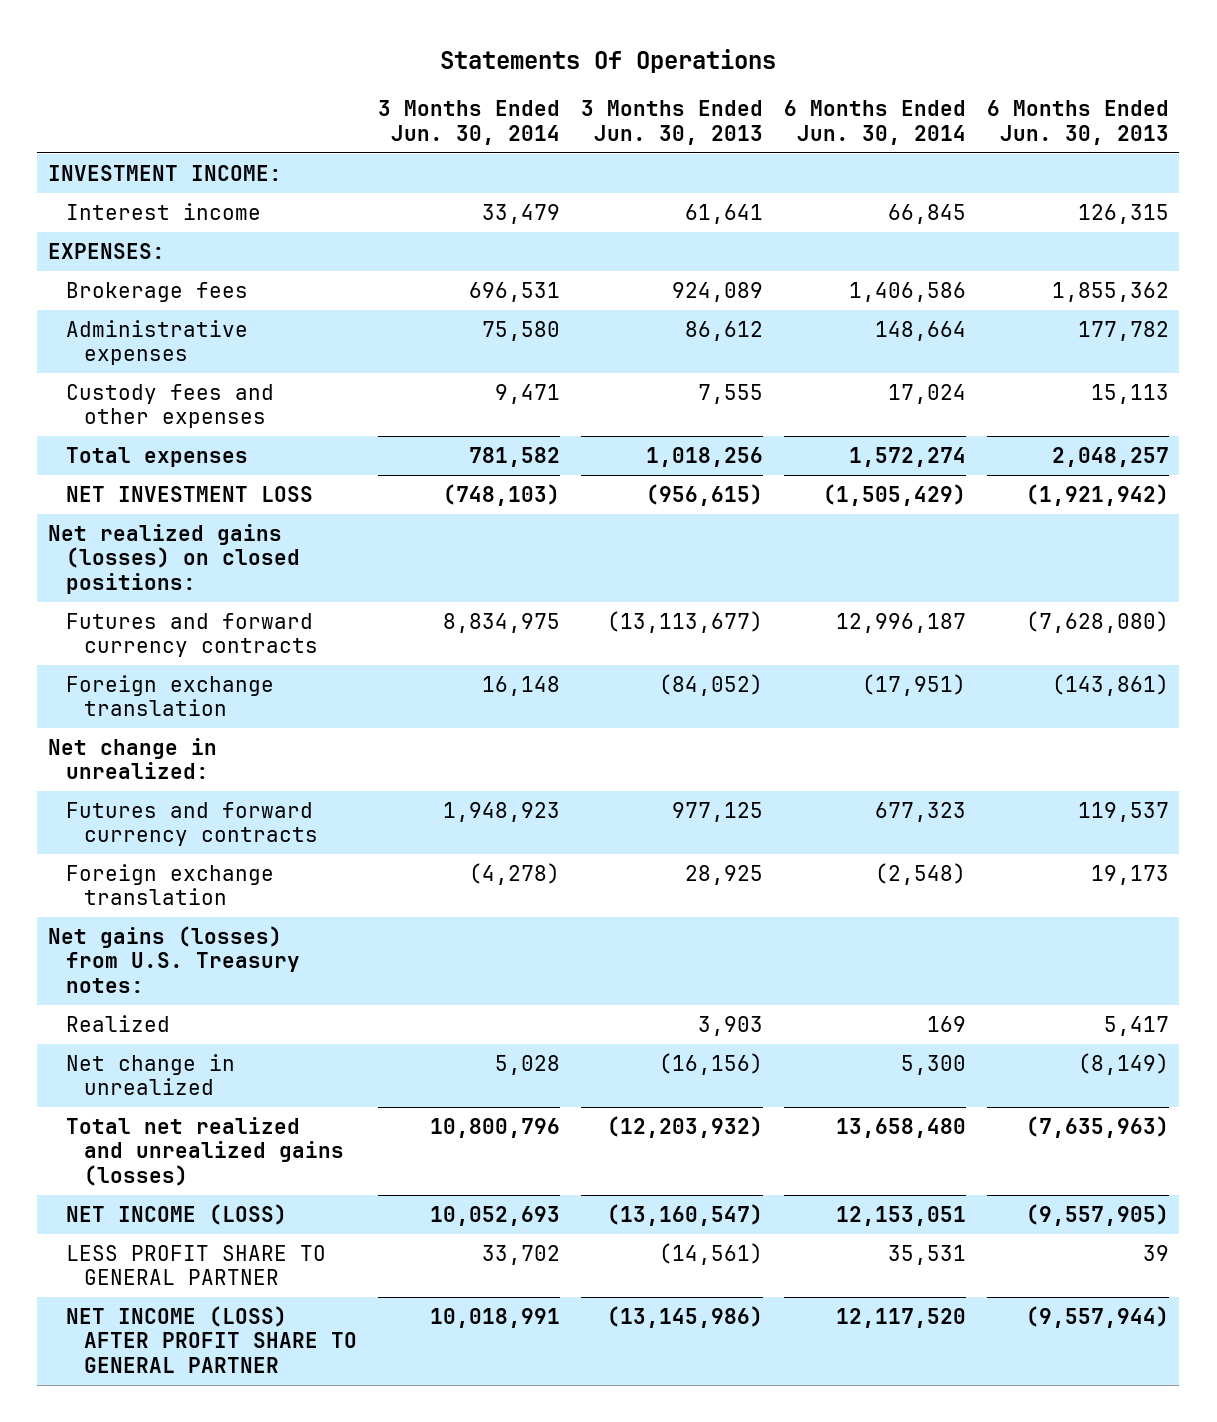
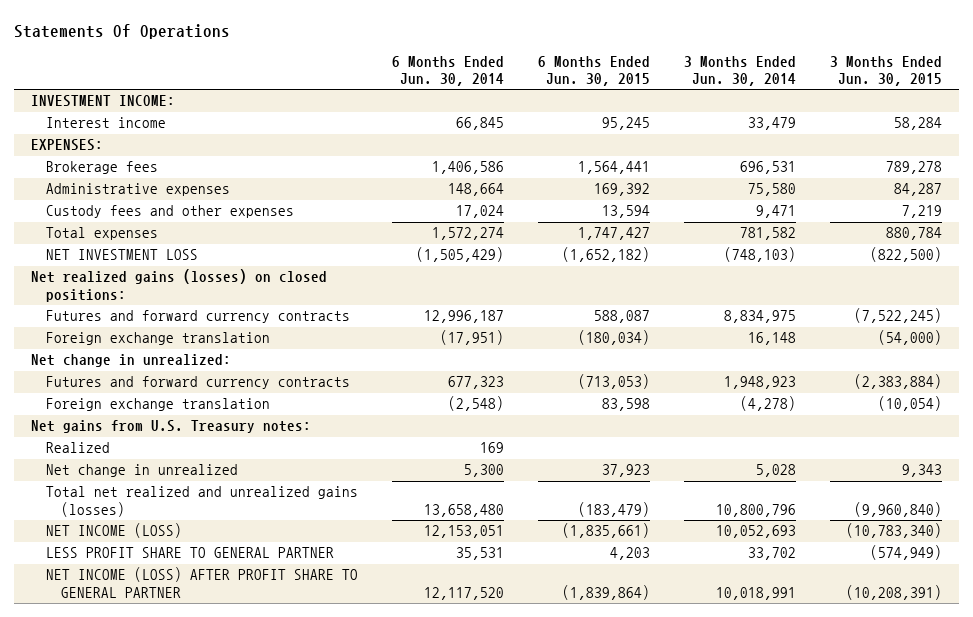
[581,100,764,145] 3 Months Ended Jun. 30, 2013 -> none
[986,100,1169,145] 6 Months Ended Jun. 30, 2013 -> none
none -> [538,55,651,87] 6 Months Ended Jun. 30, 2015
none -> [830,55,943,87] 3 Months Ended Jun. 30, 2015
[47,925,301,993] Net gains (losses) from U.S. Treasury notes: -> [30,420,311,434] Net gains from U.S. Treasury notes:

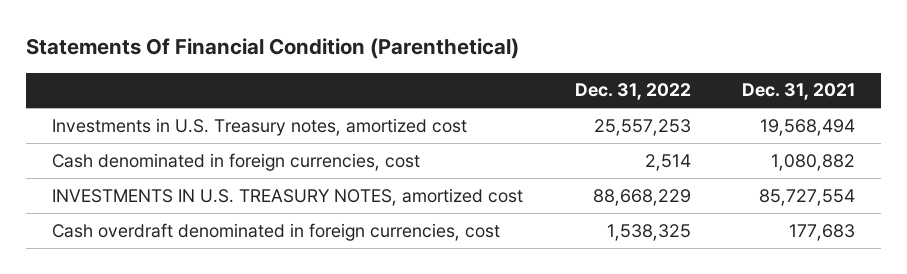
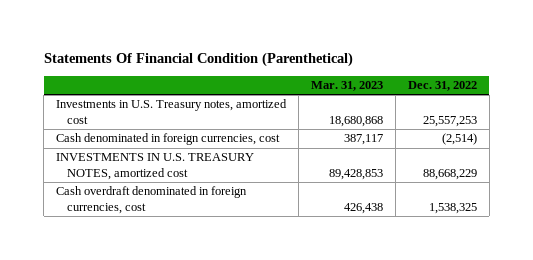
[742,83,856,101] Dec. 31, 2021 -> none
none -> [311,81,384,92] Mar. 31, 2023
[644,153,691,171] 2,514 -> [441,133,477,146] (2,514)

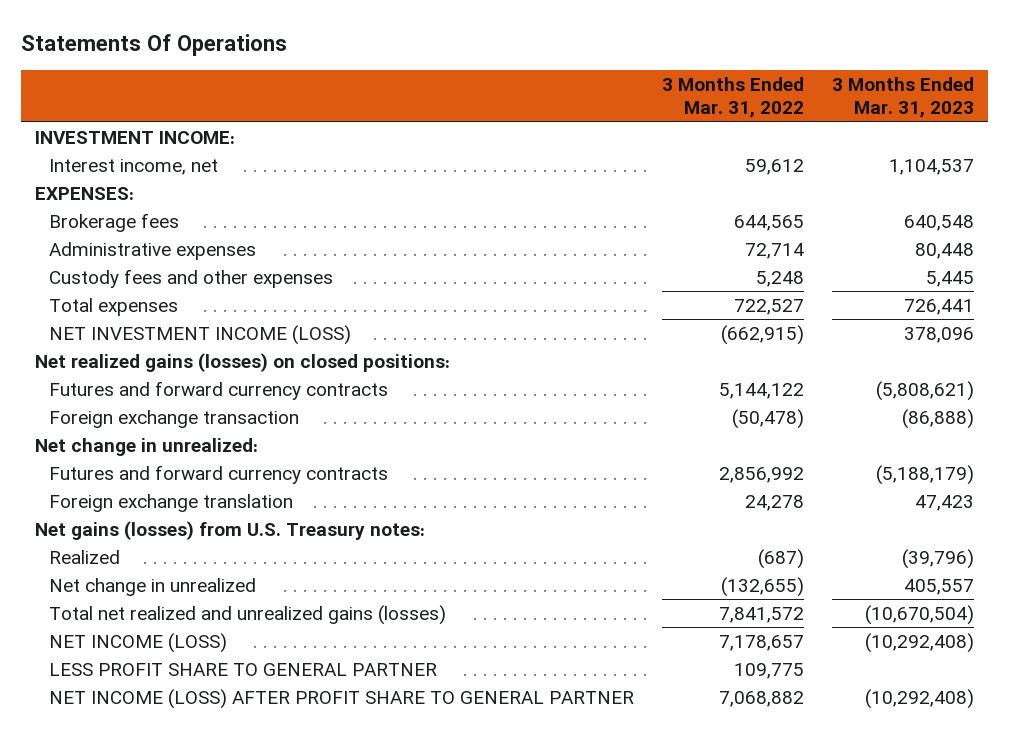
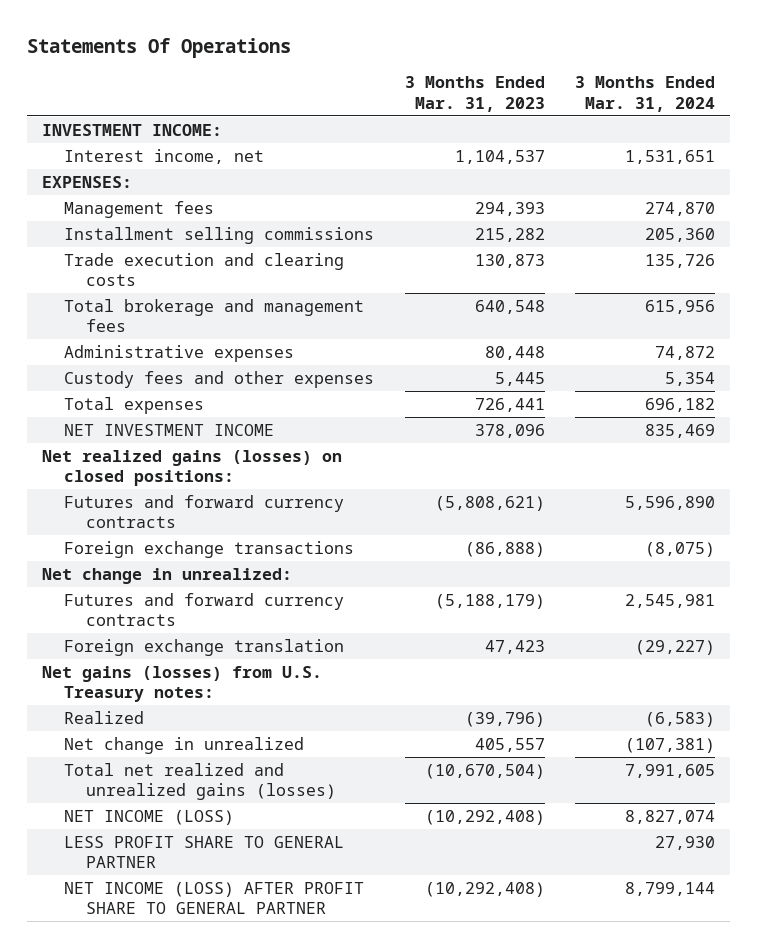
[662,77,805,119] 3 Months Ended Mar. 31, 2022 -> none
none -> [574,76,715,112] 3 Months Ended Mar. 31, 2024
none -> [64,200,215,218] Management fees
none -> [64,226,375,244] Installment selling commissions
none -> [64,252,345,287] Trade execution and clearing costs
[49,213,180,233] Brokerage fees -> [64,298,365,333] Total brokerage and management fees
[49,325,352,346] NET INVESTMENT INCOME (LOSS) -> [64,423,275,436] NET INVESTMENT INCOME
[49,410,300,429] Foreign exchange transaction -> [64,540,355,558] Foreign exchange transactions

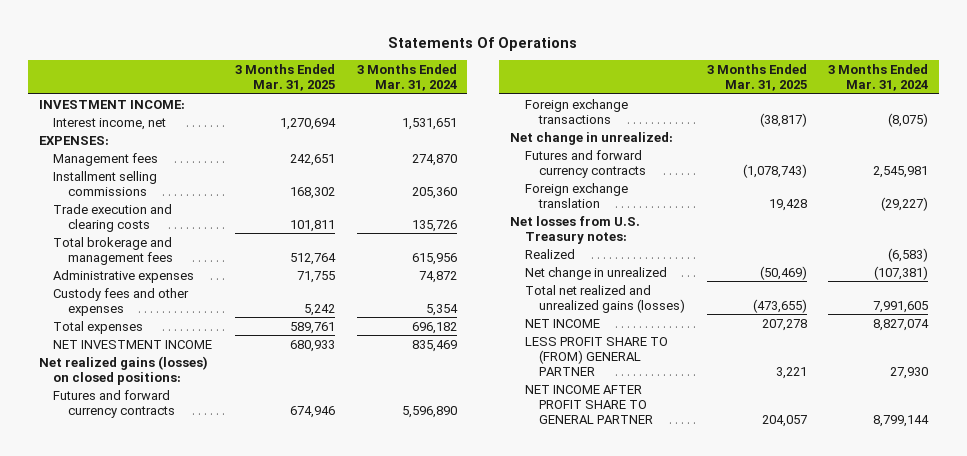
[404,76,545,112] 3 Months Ended Mar. 31, 2023 -> none
none -> [235,64,336,92] 3 Months Ended Mar. 31, 2025
[42,665,323,703] Net gains (losses) from U.S. Treasury notes: -> [510,215,641,244] Net losses from U.S. Treasury notes:
[64,809,235,825] NET INCOME (LOSS) -> [524,318,600,328] NET INCOME
[64,835,345,869] LESS PROFIT SHARE TO GENERAL PARTNER -> [524,336,668,376] LESS PROFIT SHARE TO (FROM) GENERAL PARTNER
[64,881,365,915] NET INCOME (LOSS) AFTER PROFIT SHARE TO GENERAL PARTNER -> [524,384,654,424] NET INCOME AFTER PROFIT SHARE TO GENERAL PARTNER

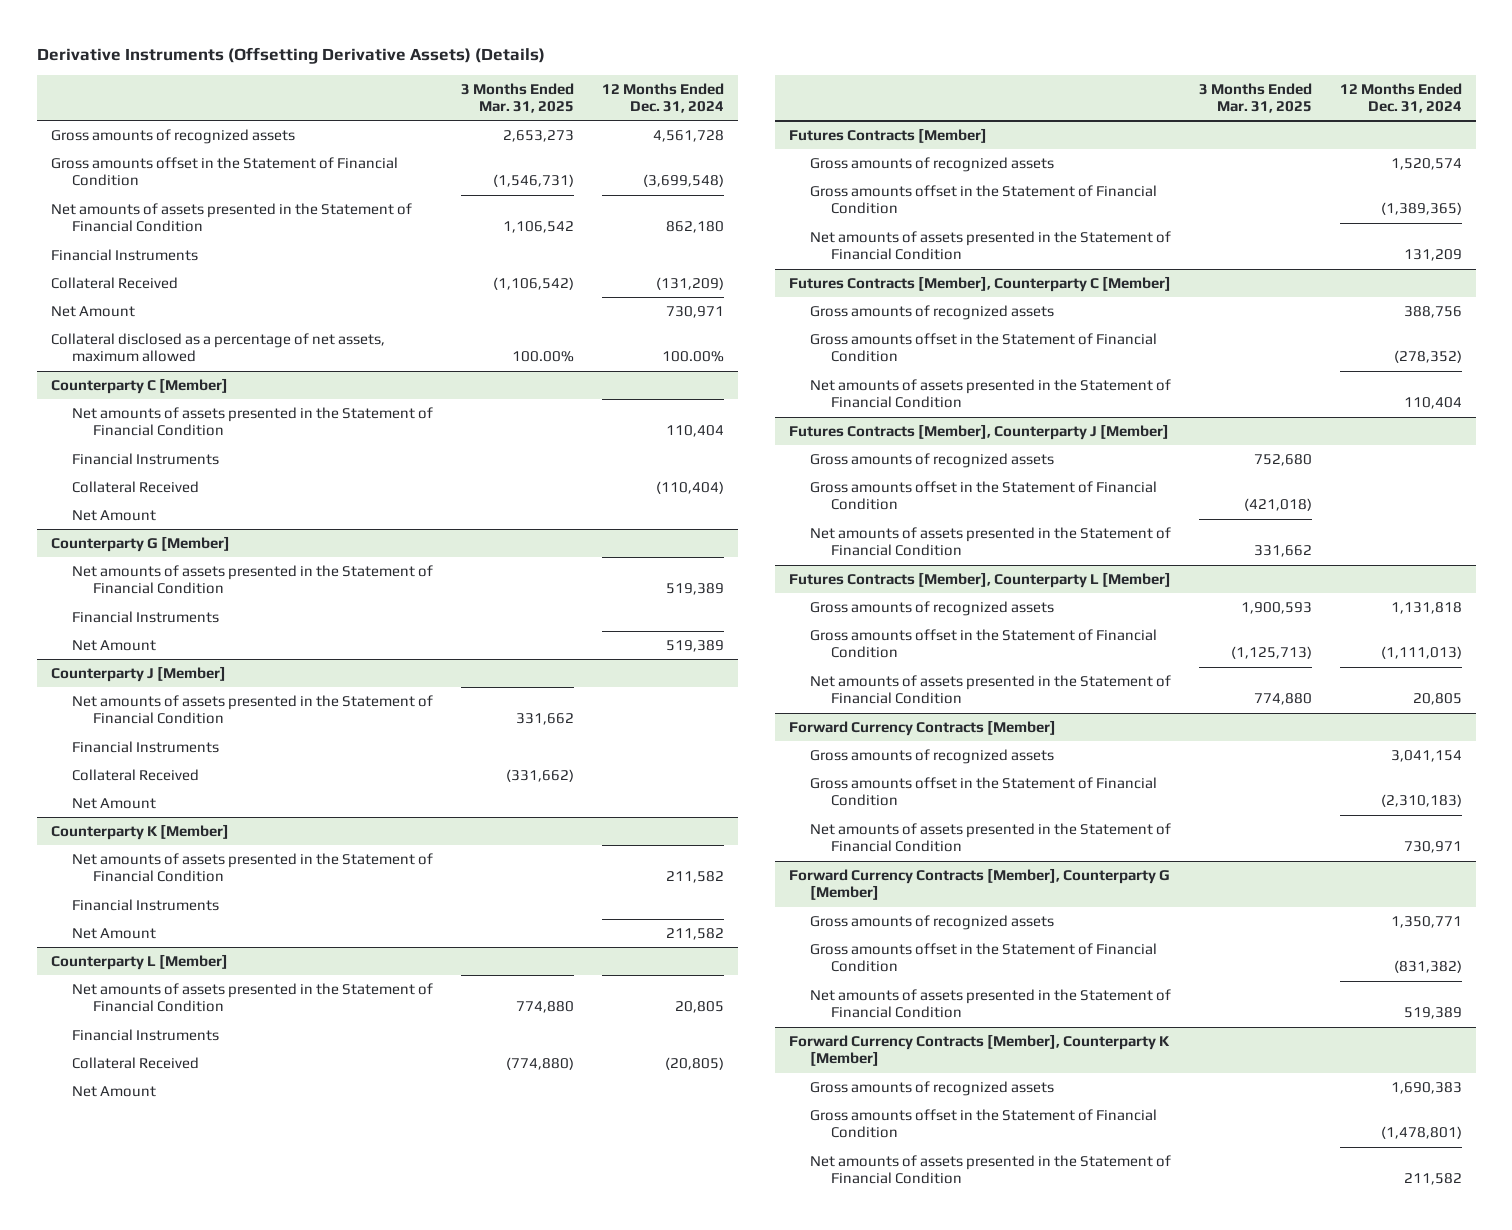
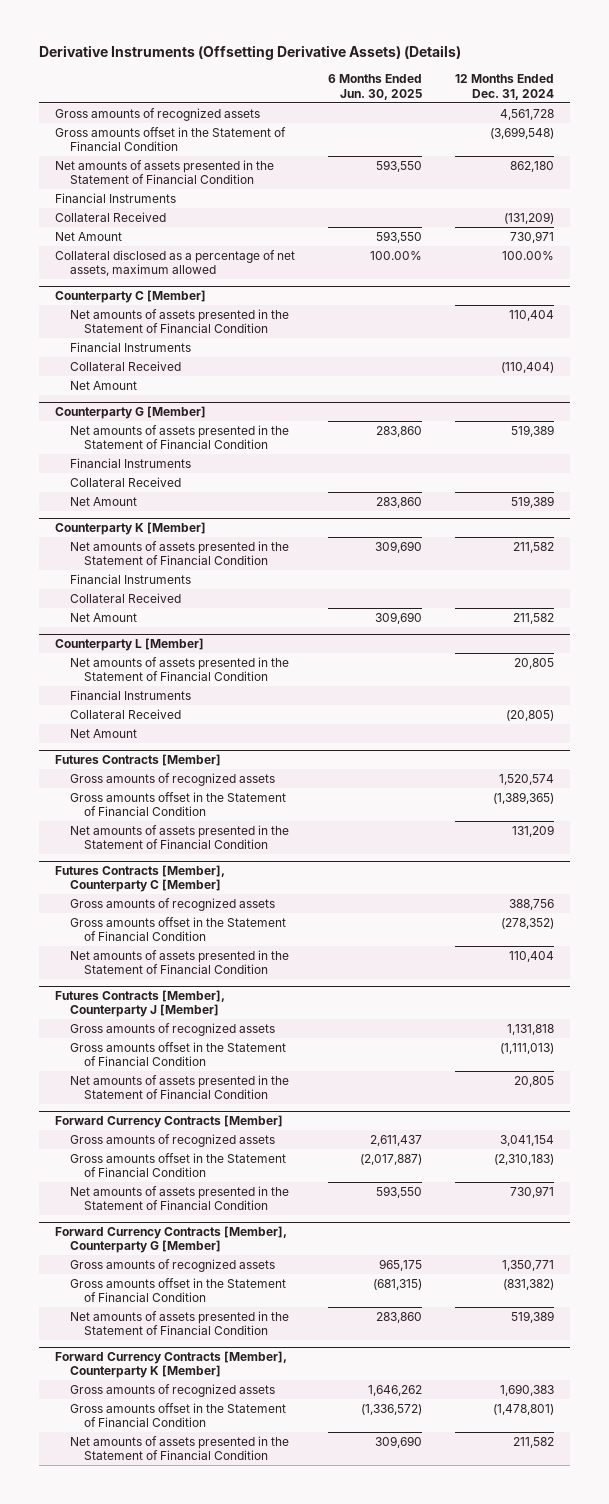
[460,82,574,113] 3 Months Ended Mar. 31, 2025 -> none
none -> [328,74,423,100] 6 Months Ended Jun. 30, 2025
[50,666,226,683] Counterparty J [Member] -> none
[71,695,433,725] Net amounts of assets presented in the Statement of Financial Condition -> none
[71,741,219,754] Financial Instruments -> none
[71,798,156,810] Net Amount -> none
[71,640,156,652] Net Amount -> [69,496,137,506] Net Amount
none -> [69,592,181,603] Collateral Received
[809,453,1054,469] Gross amounts of recognized assets -> none
[809,481,1157,511] Gross amounts offset in the Statement of Financial Condition -> none
[809,527,1171,557] Net amounts of assets presented in the Statement of Financial Condition -> none
[788,572,1171,589] Futures Contracts [Member], Counterparty L [Member] -> none

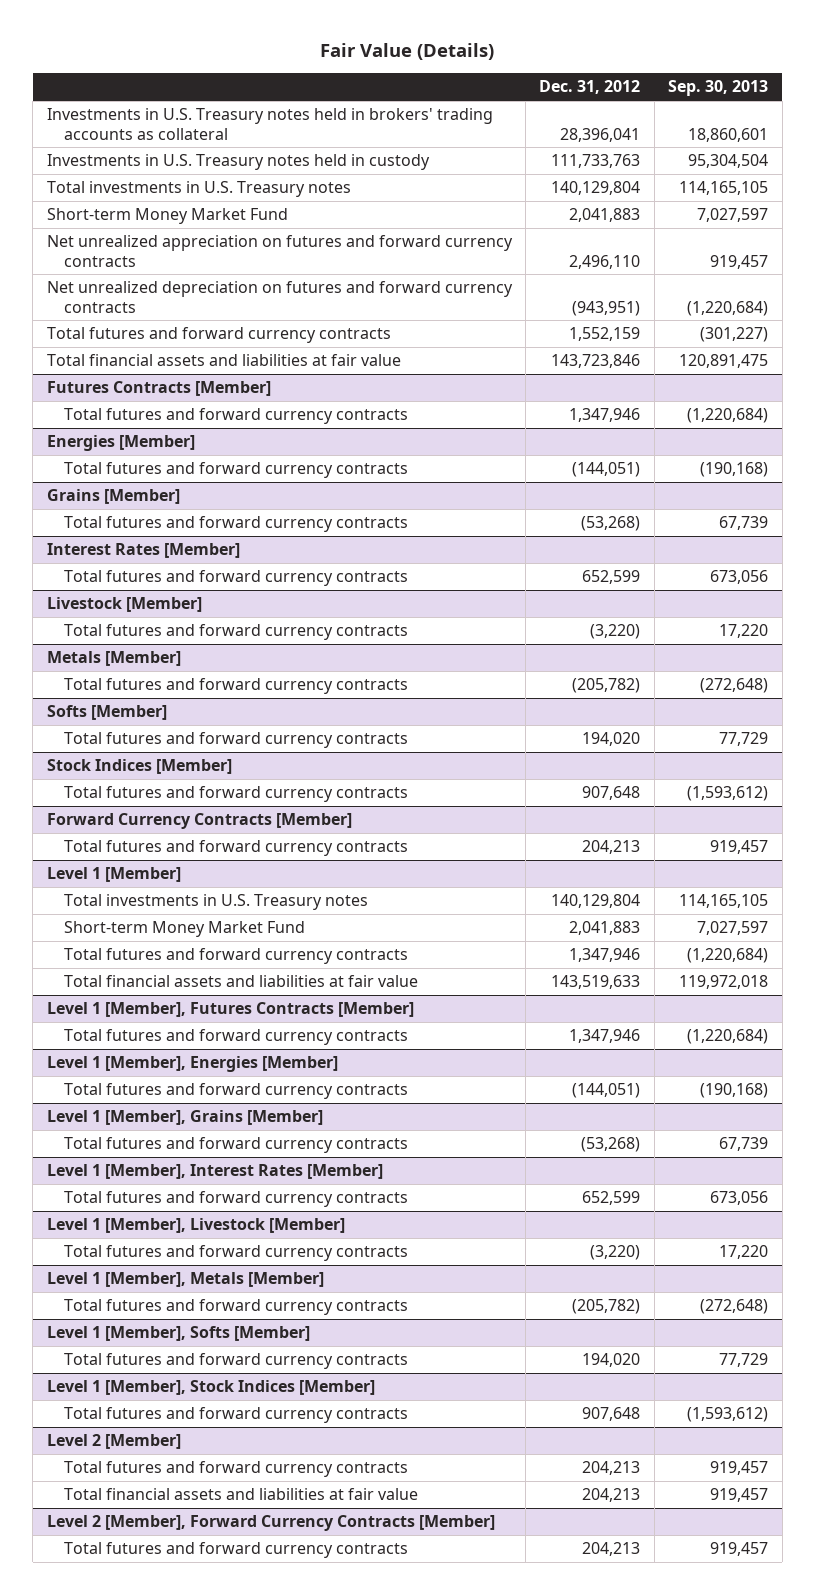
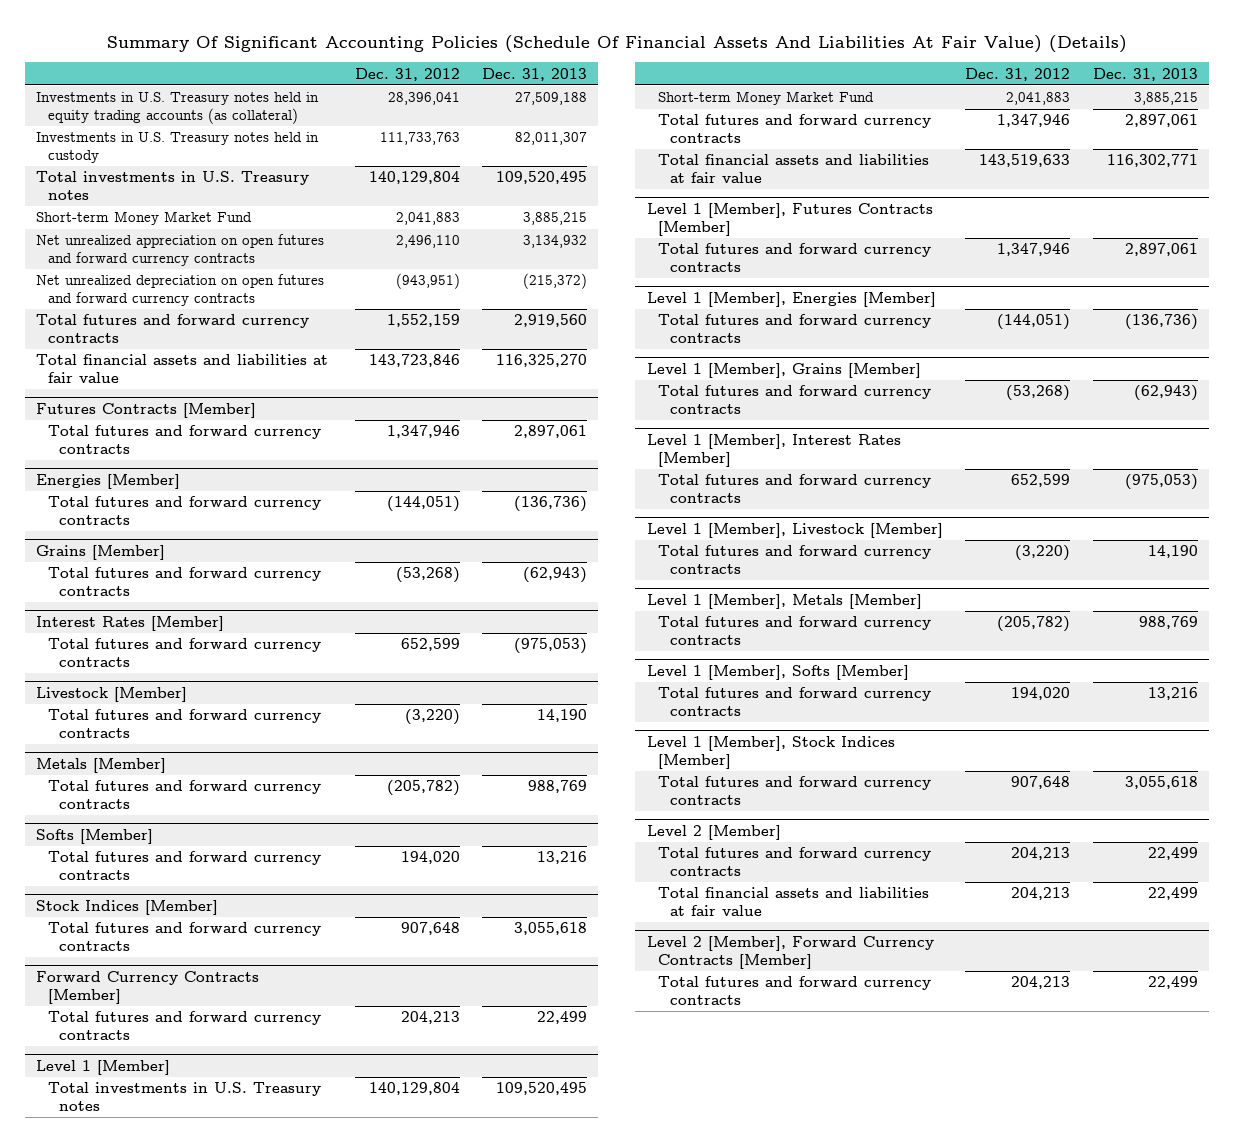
[320,43,495,61] Fair Value (Details) -> [106,34,1127,53] Summary Of Significant Accounting Policies (Schedule Of Financial Assets And Liabilities At Fair Value) (Details)
[668,80,769,97] Sep. 30, 2013 -> none
none -> [482,67,588,81] Dec. 31, 2013
[46,108,493,140] Investments in U.S. Treasury notes held in brokers' trading accounts as collateral -> [35,92,319,125] Investments in U.S. Treasury notes held in equity trading accounts (as collateral)
[46,235,513,267] Net unrealized appreciation on futures and forward currency contracts -> [35,234,324,267] Net unrealized appreciation on open futures and forward currency contracts
[46,281,513,313] Net unrealized depreciation on futures and forward currency contracts -> [35,274,324,307] Net unrealized depreciation on open futures and forward currency contracts

